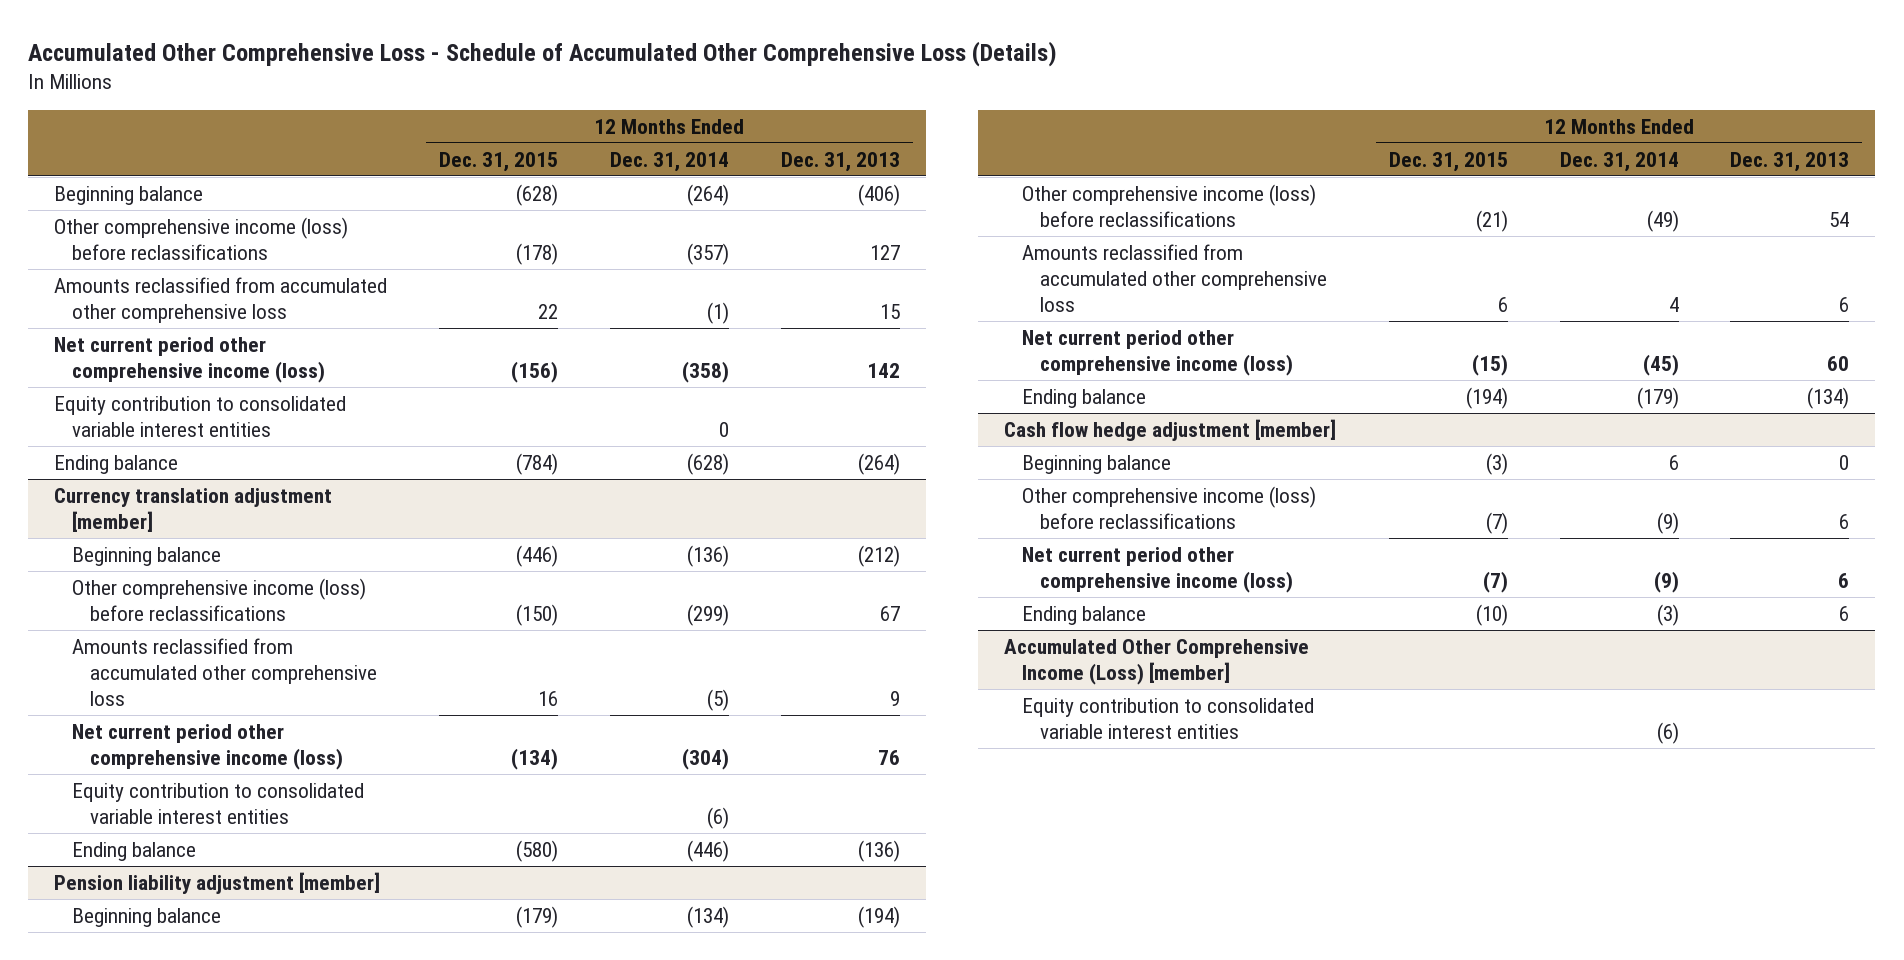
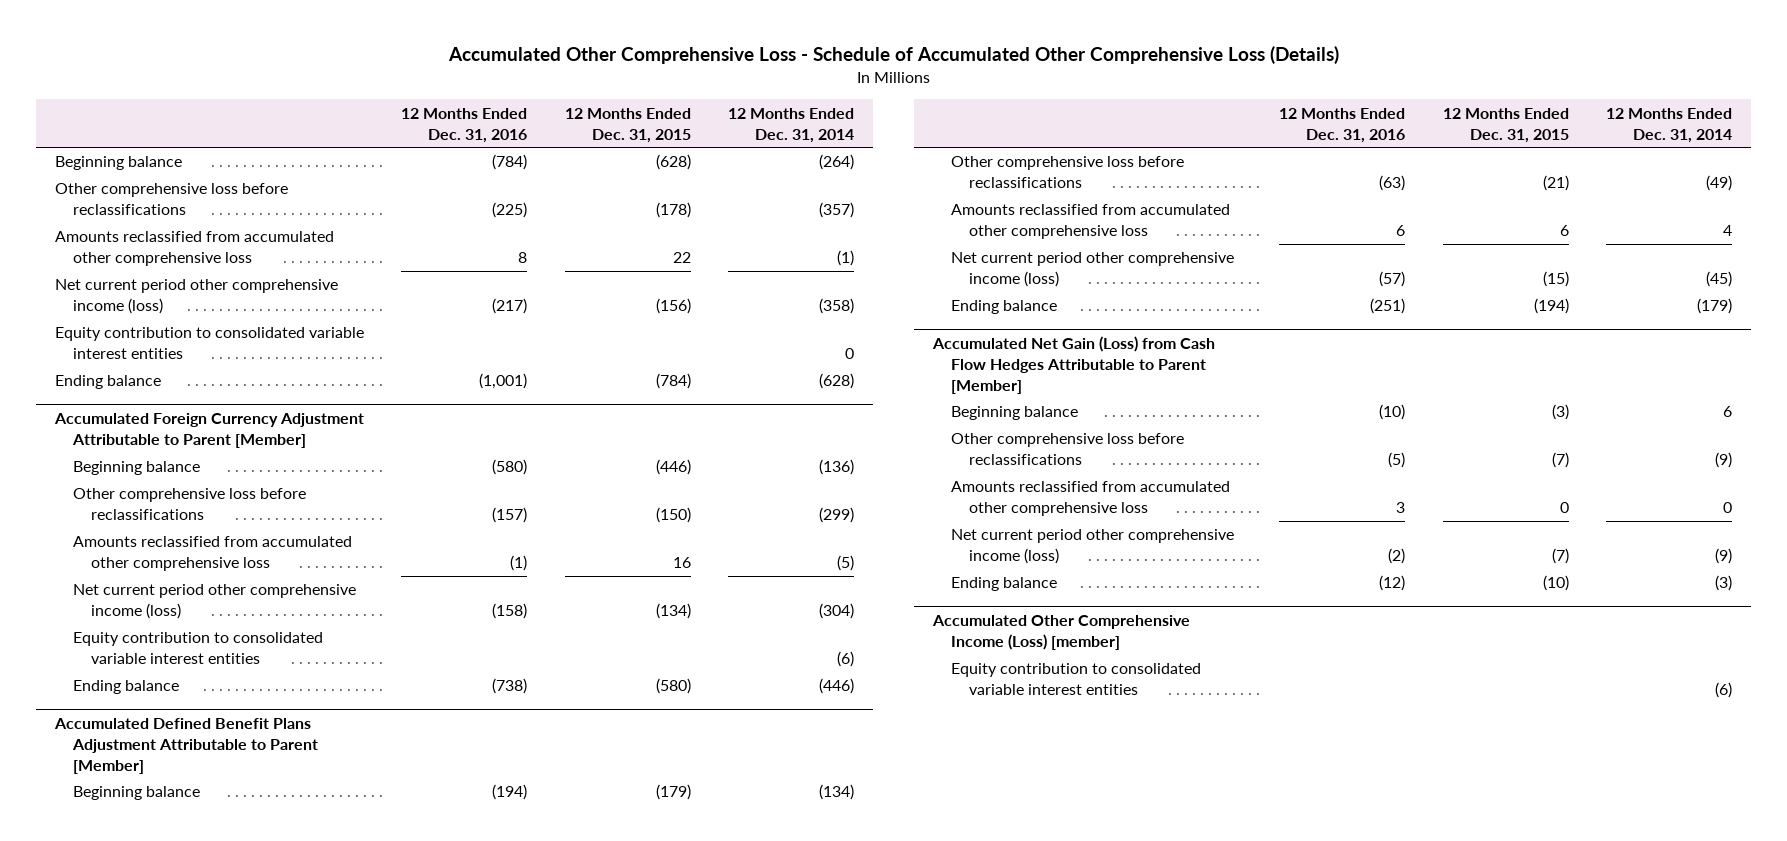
[780,151,900,172] Dec. 31, 2013 -> none
none -> [401,107,528,143] 12 Months Ended Dec. 31, 2016
[54,216,349,260] Other comprehensive income (loss) before reclassifications -> [54,183,288,216] Other comprehensive loss before reclassifications
[54,487,333,532] Currency translation adjustment [member] -> [53,412,364,448] Accumulated Foreign Currency Adjustment Attributable to Parent [Member]
[71,577,366,621] Other comprehensive income (loss) before reclassifications -> [72,488,306,521] Other comprehensive loss before reclassifications
[54,871,381,894] Pension liability adjustment [member] -> [53,717,318,774] Accumulated Defined Benefit Plans Adjustment Attributable to Parent [Member]
[1021,183,1316,227] Other comprehensive income (loss) before reclassifications -> [950,156,1184,189] Other comprehensive loss before reclassifications
[1003,418,1336,441] Cash flow hedge adjustment [member] -> [931,335,1215,394] Accumulated Net Gain (Loss) from Cash Flow Hedges Attributable to Parent [Member]
[1021,485,1316,529] Other comprehensive income (loss) before reclassifications -> [950,433,1184,466] Other comprehensive loss before reclassifications
none -> [950,481,1230,517] Amounts reclassified from accumulated other comprehensive loss

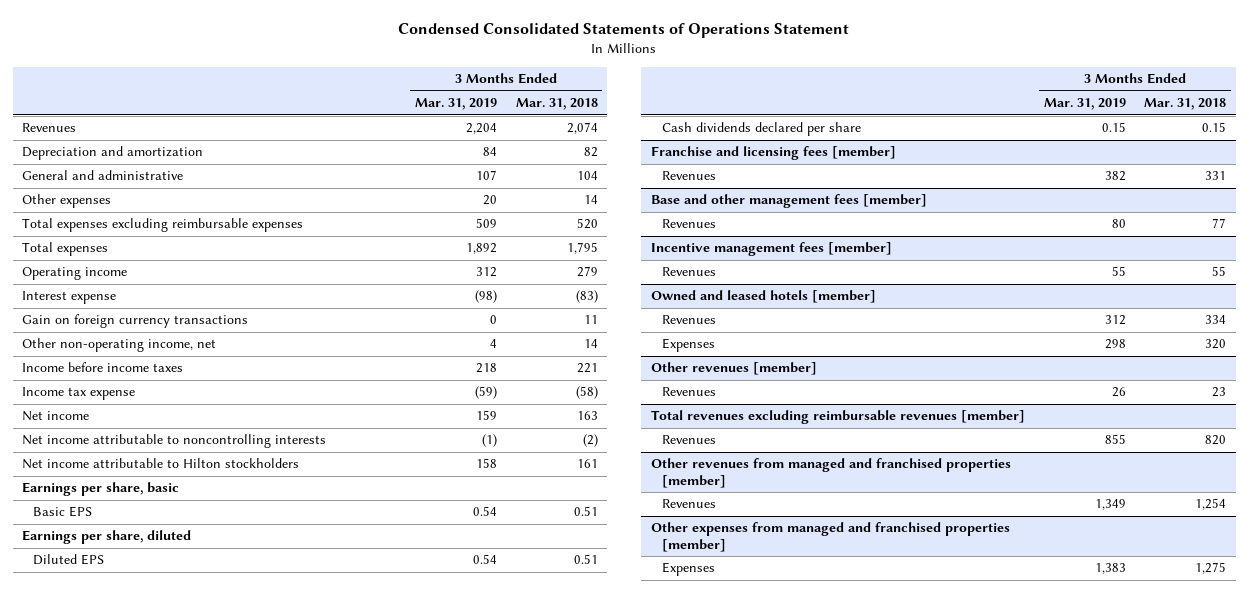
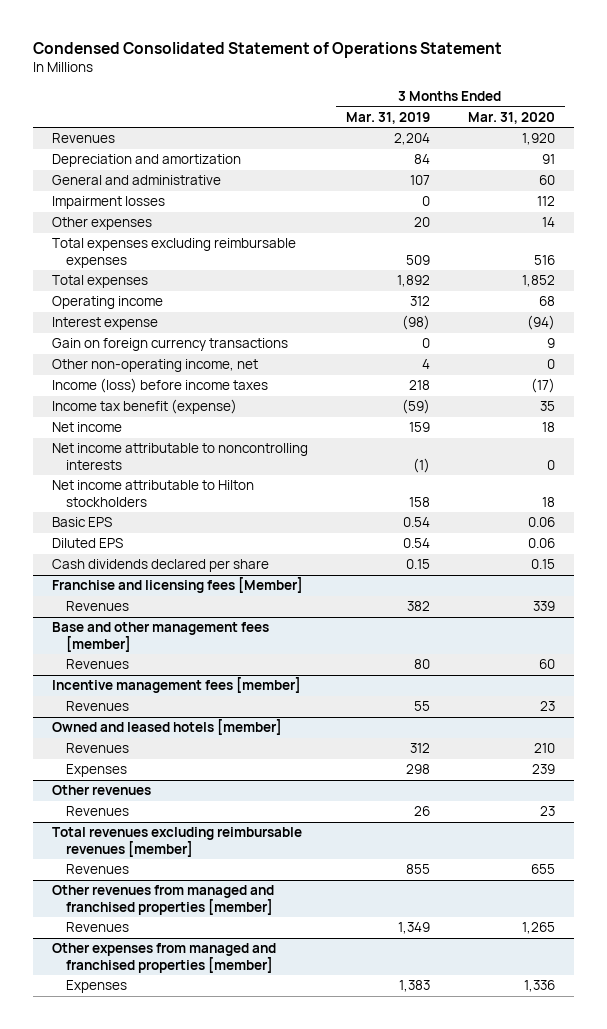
[398,23,850,39] Condensed Consolidated Statements of Operations Statement -> [32,41,502,58] Condensed Consolidated Statement of Operations Statement
[515,98,598,111] Mar. 31, 2018 -> none
none -> [468,111,556,124] Mar. 31, 2020
none -> [51,196,165,210] Impairment losses
[22,362,184,373] Income before income taxes -> [51,378,268,394] Income (loss) before income taxes
[22,387,136,401] Income tax expense -> [51,399,237,415] Income tax benefit (expense)
[22,482,180,497] Earnings per share, basic -> none
[22,530,192,545] Earnings per share, diluted -> none
[650,146,896,161] Franchise and licensing fees [member] -> [51,577,303,594] Franchise and licensing fees [Member]
[650,362,817,376] Other revenues [member] -> [51,785,151,796] Other revenues

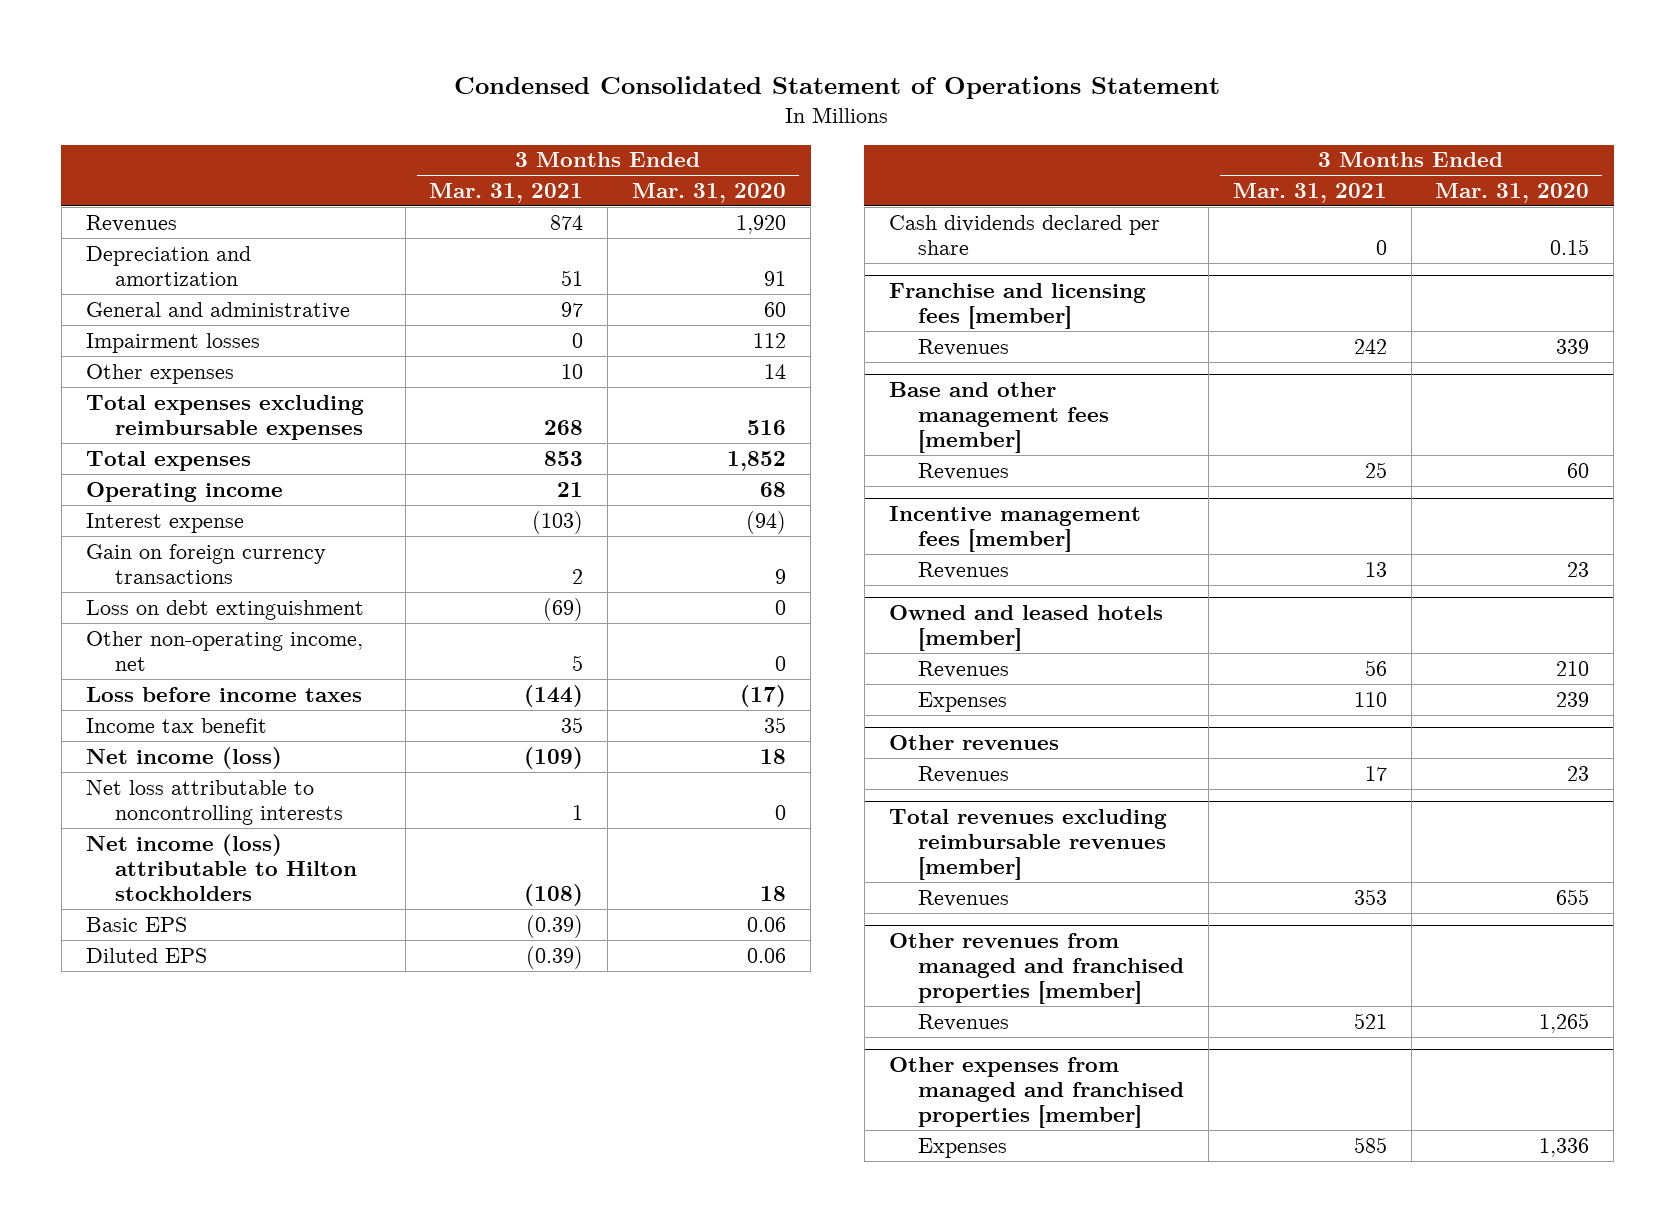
[345,111,430,124] Mar. 31, 2019 -> none
none -> [429,182,584,203] Mar. 31, 2021
none -> [85,599,364,620] Loss on debt extinguishment
[51,378,268,394] Income (loss) before income taxes -> [85,686,362,702] Loss before income taxes
[51,399,237,415] Income tax benefit (expense) -> [85,717,267,733] Income tax benefit
[51,422,122,433] Net income -> [85,746,282,769] Net income (loss)
[51,443,308,470] Net income attributable to noncontrolling interests -> [85,779,343,825] Net loss attributable to noncontrolling interests
[51,480,254,507] Net income attributable to Hilton stockholders -> [85,833,357,901] Net income (loss) attributable to Hilton stockholders
[51,577,303,594] Franchise and licensing fees [Member] -> [888,283,1146,330] Franchise and licensing fees [member]

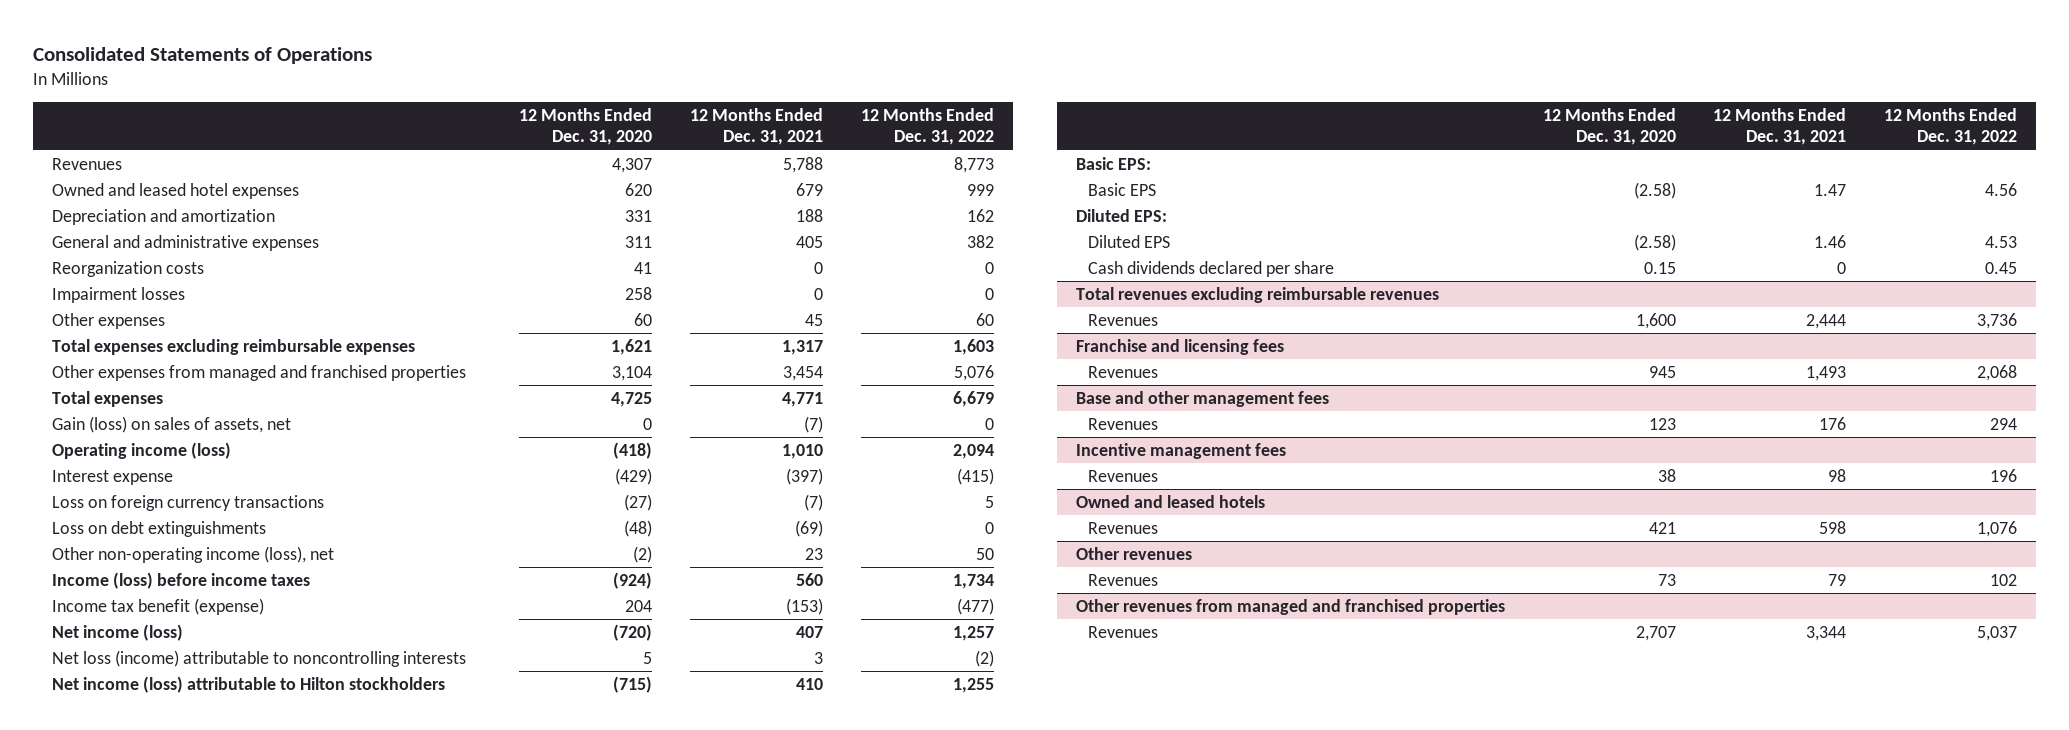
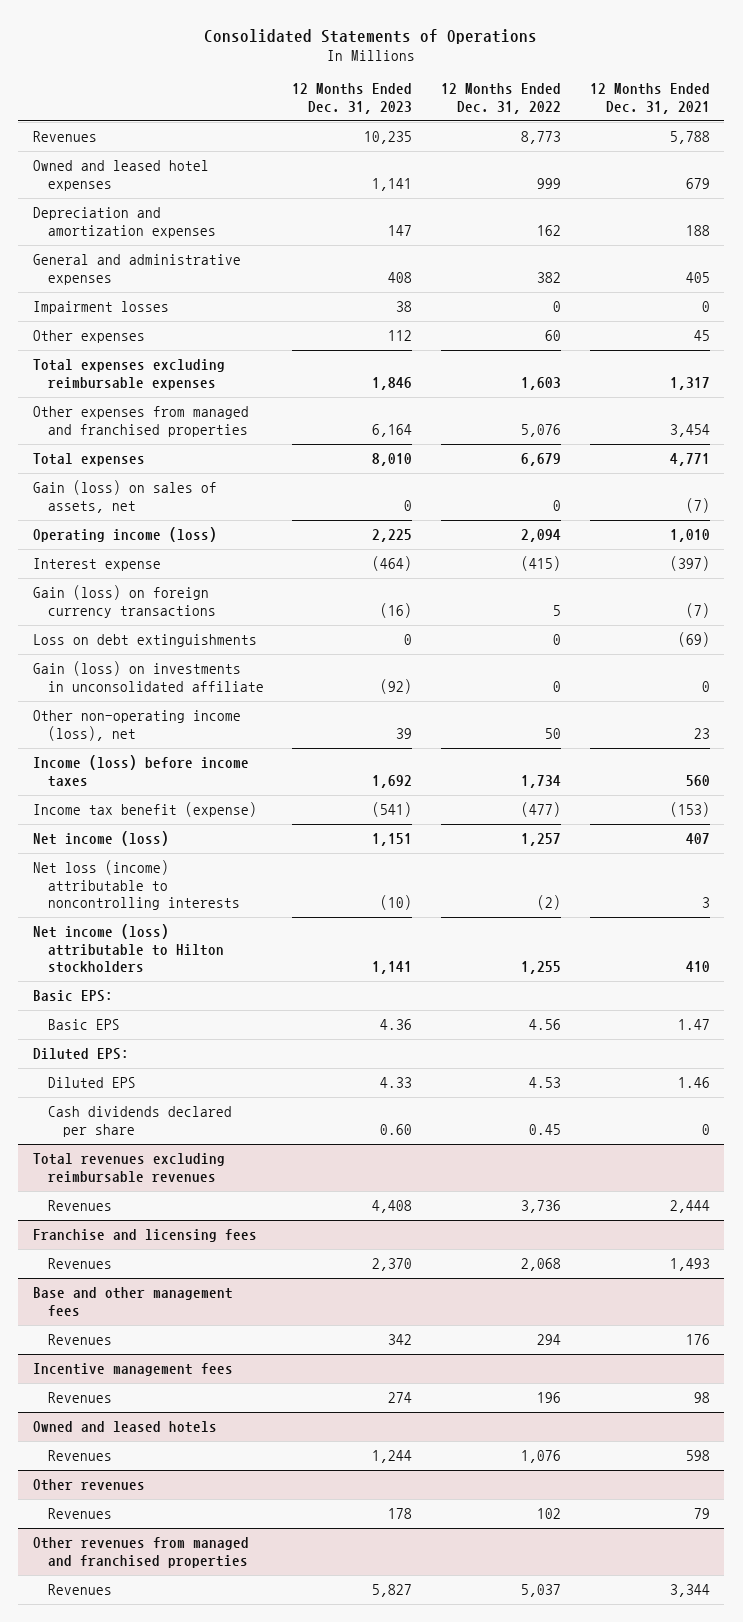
[519,108,653,146] 12 Months Ended Dec. 31, 2020 -> none
none -> [292,83,413,114] 12 Months Ended Dec. 31, 2023
[52,208,276,225] Depreciation and amortization -> [32,206,216,238] Depreciation and amortization expenses
[52,260,205,277] Reorganization costs -> none
[52,494,325,511] Loss on foreign currency transactions -> [32,584,216,618] Gain (loss) on foreign currency transactions
none -> [32,660,264,692] Gain (loss) on investments in unconsolidated affiliate

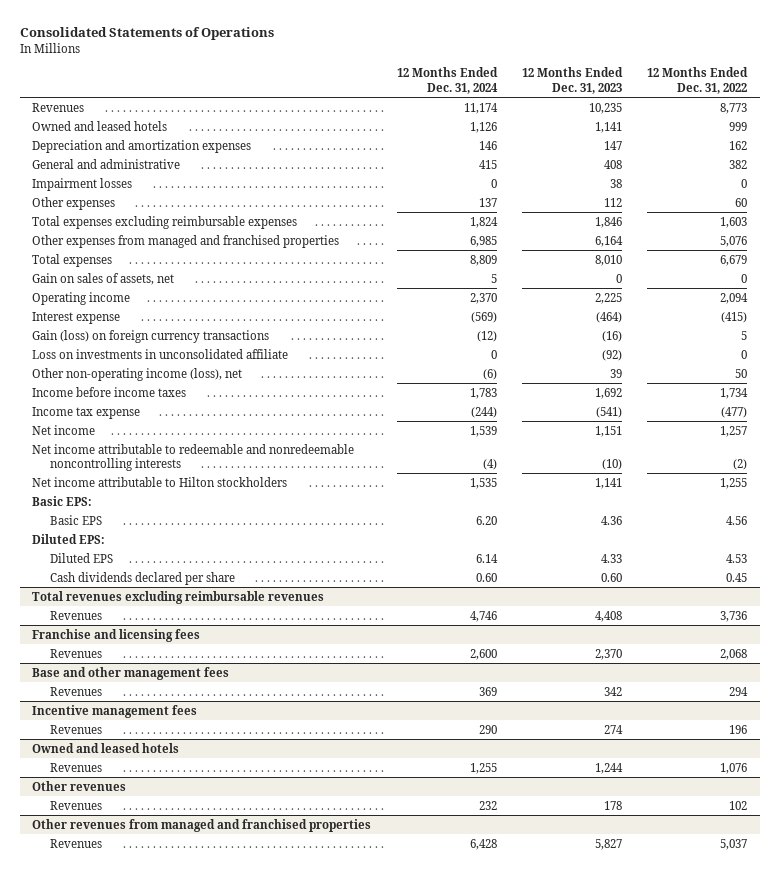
[590,83,711,114] 12 Months Ended Dec. 31, 2021 -> none
none -> [396,67,498,94] 12 Months Ended Dec. 31, 2024
[32,159,209,191] Owned and leased hotel expenses -> [32,120,168,131] Owned and leased hotels
[32,253,241,285] General and administrative expenses -> [32,158,181,169] General and administrative
[32,479,217,513] Gain (loss) on sales of assets, net -> [32,272,175,285] Gain on sales of assets, net
[32,526,217,542] Operating income (loss) -> [32,291,131,305] Operating income
[32,633,257,647] Loss on debt extinguishments -> none
[32,660,264,692] Gain (loss) on investments in unconsolidated affiliate -> [32,348,289,359] Loss on investments in unconsolidated affiliate
[32,754,249,787] Income (loss) before income taxes -> [32,386,187,397] Income before income taxes
[32,801,257,817] Income tax benefit (expense) -> [32,406,141,419] Income tax expense
[32,830,169,846] Net income (loss) -> [32,424,96,435] Net income
[32,859,240,911] Net loss (income) attributable to noncontrolling interests -> [32,443,355,472] Net income attributable to redeemable and nonredeemable noncontrolling interests
[32,923,224,974] Net income (loss) attributable to Hilton stockholders -> [32,476,288,487] Net income attributable to Hilton stockholders

